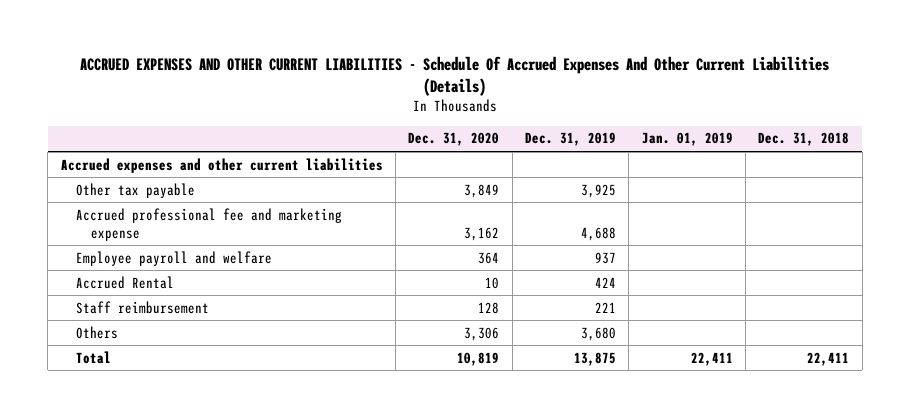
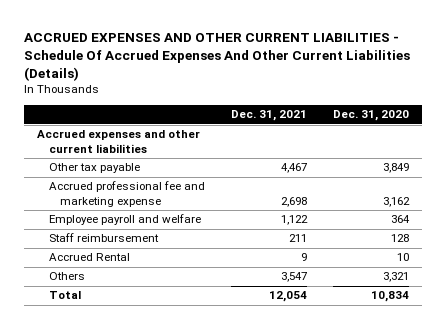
[524,132,616,147] Dec. 31, 2019 -> none
[641,132,733,147] Jan. 01, 2019 -> none
[758,132,850,147] Dec. 31, 2018 -> none
none -> [230,110,307,122] Dec. 31, 2021
[75,275,174,289] Accrued Rental -> [48,253,130,262] Accrued Rental
[464,326,500,341] 3,306 -> [383,272,410,283] 3,321
[457,351,500,366] 10,819 -> [371,291,410,303] 10,834

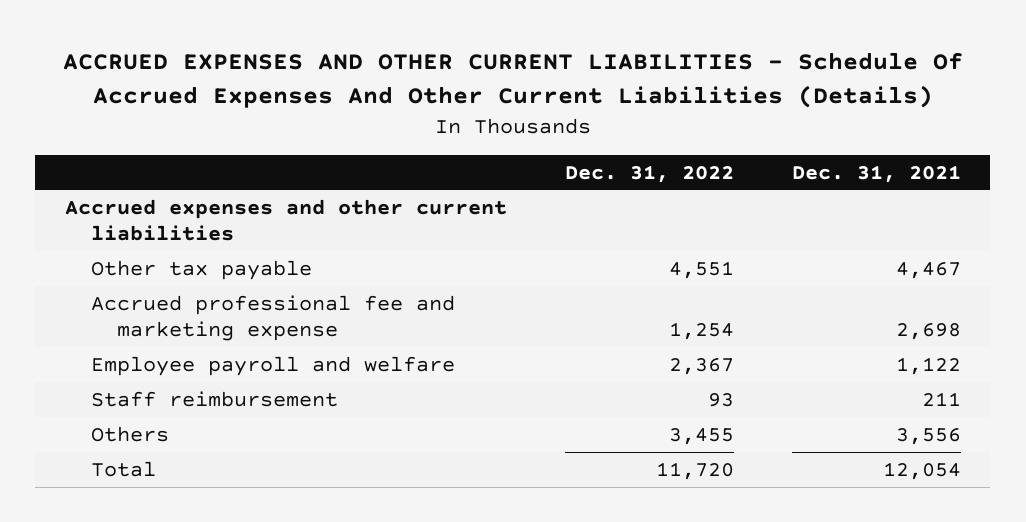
[333,110,410,122] Dec. 31, 2020 -> none
none -> [564,164,734,183] Dec. 31, 2022
[48,253,130,262] Accrued Rental -> none
[280,272,307,283] 3,547 -> [896,427,962,445] 3,556

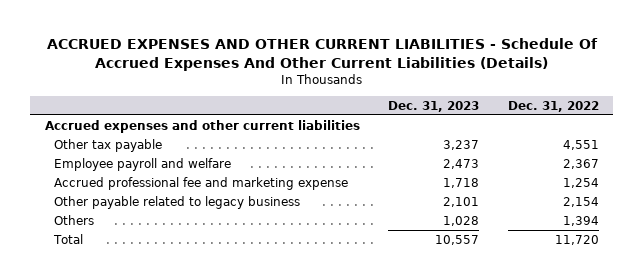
[792,164,962,183] Dec. 31, 2021 -> none
none -> [388,100,480,112] Dec. 31, 2023
[91,390,339,407] Staff reimbursement -> none
[91,294,456,341] Accrued professional fee and marketing expense -> [54,176,349,190] Accrued professional fee and marketing expense
none -> [54,195,301,209] Other payable related to legacy business
[668,427,734,445] 3,455 -> [563,215,600,226] 1,394

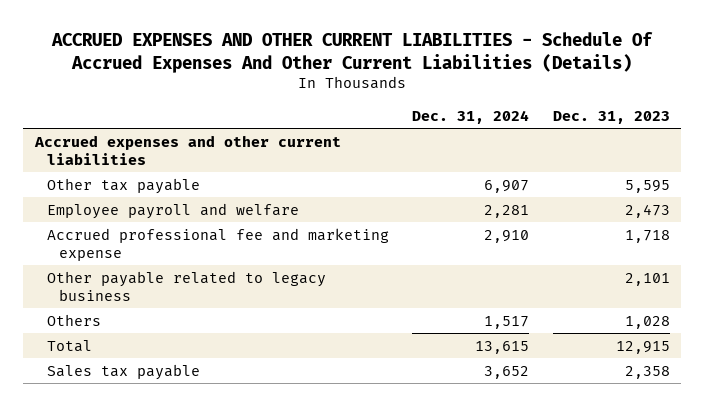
[508,100,600,112] Dec. 31, 2022 -> none
none -> [412,109,530,124] Dec. 31, 2024
[443,139,480,150] 3,237 -> [624,179,670,193] 5,595
[435,234,480,245] 10,557 -> [615,340,670,354] 12,915
none -> [47,363,201,380] Sales tax payable

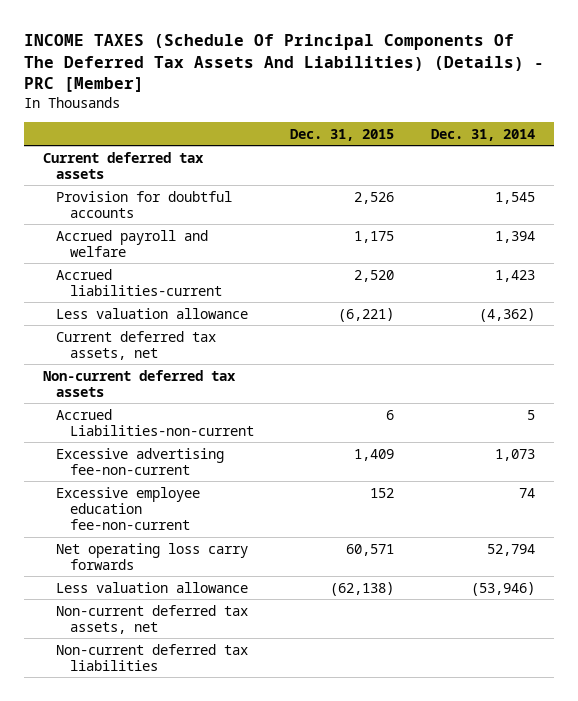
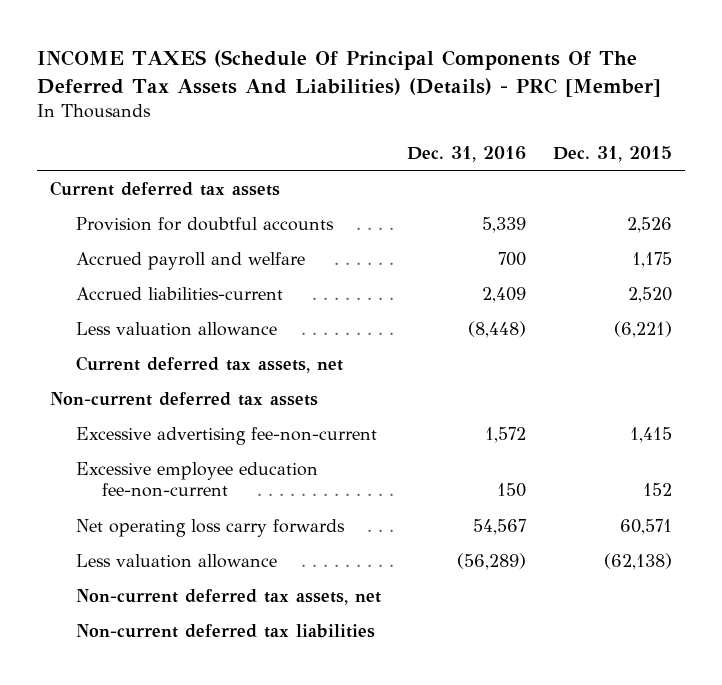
[431,128,536,141] Dec. 31, 2014 -> none
none -> [407,145,527,162] Dec. 31, 2016
[56,408,254,436] Accrued Liabilities-non-current -> none
[354,448,395,461] 1,409 -> [629,426,672,443] 1,415

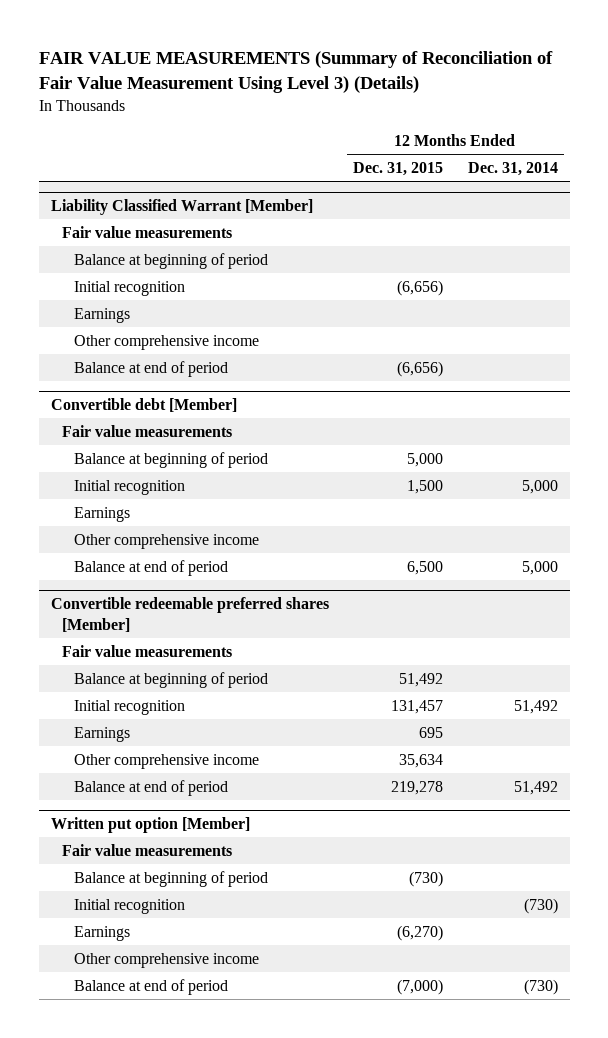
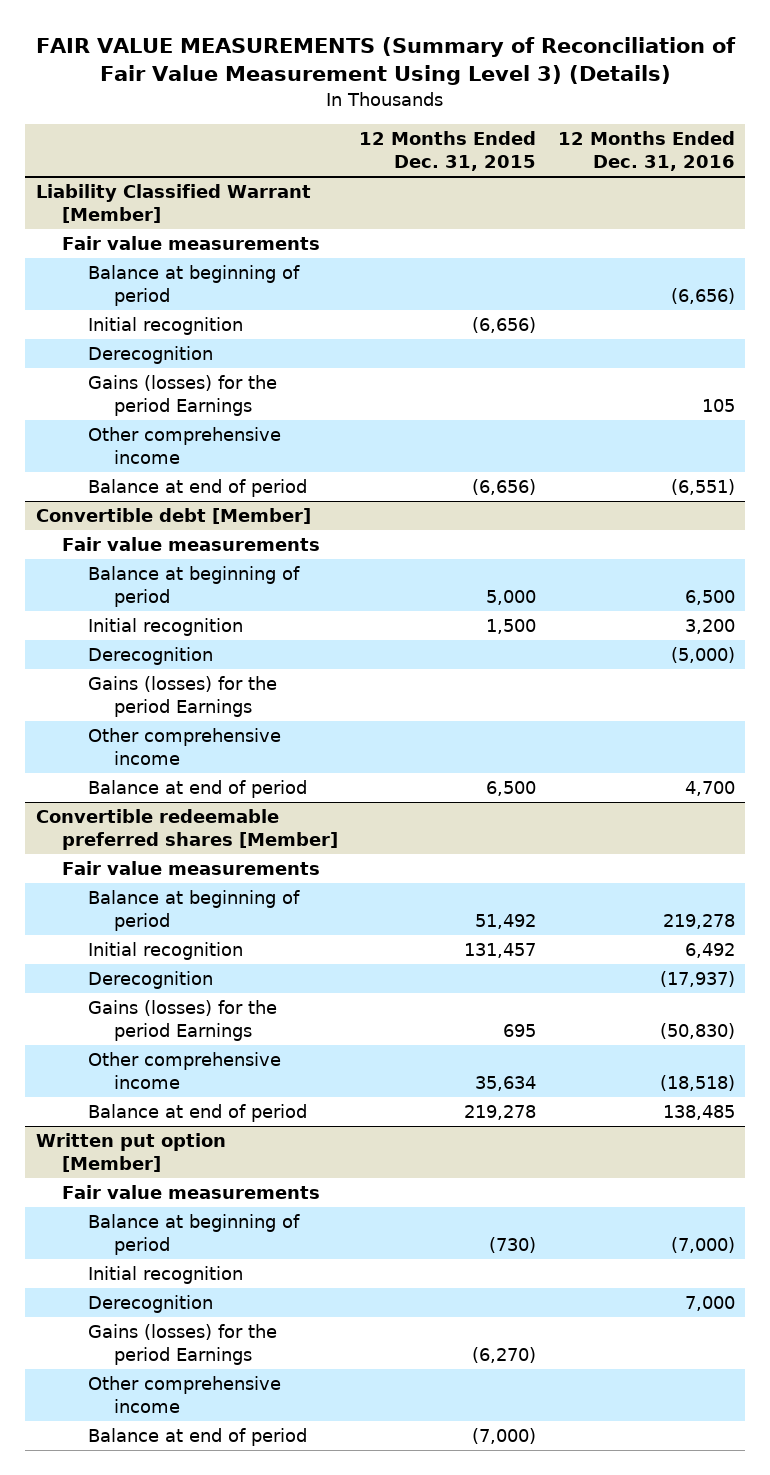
[467,161,558,176] Dec. 31, 2014 -> none
none -> [557,131,735,172] 12 Months Ended Dec. 31, 2016
none -> [87,346,213,365] Derecognition
[73,307,130,323] Earnings -> [87,375,277,417] Gains (losses) for the period Earnings
none -> [87,647,213,666] Derecognition
[73,506,130,522] Earnings -> [87,676,277,718] Gains (losses) for the period Earnings
none -> [87,971,213,990] Derecognition
[73,726,130,742] Earnings -> [87,1000,277,1042] Gains (losses) for the period Earnings
none -> [87,1295,213,1314] Derecognition
[73,925,130,941] Earnings -> [87,1324,277,1366] Gains (losses) for the period Earnings

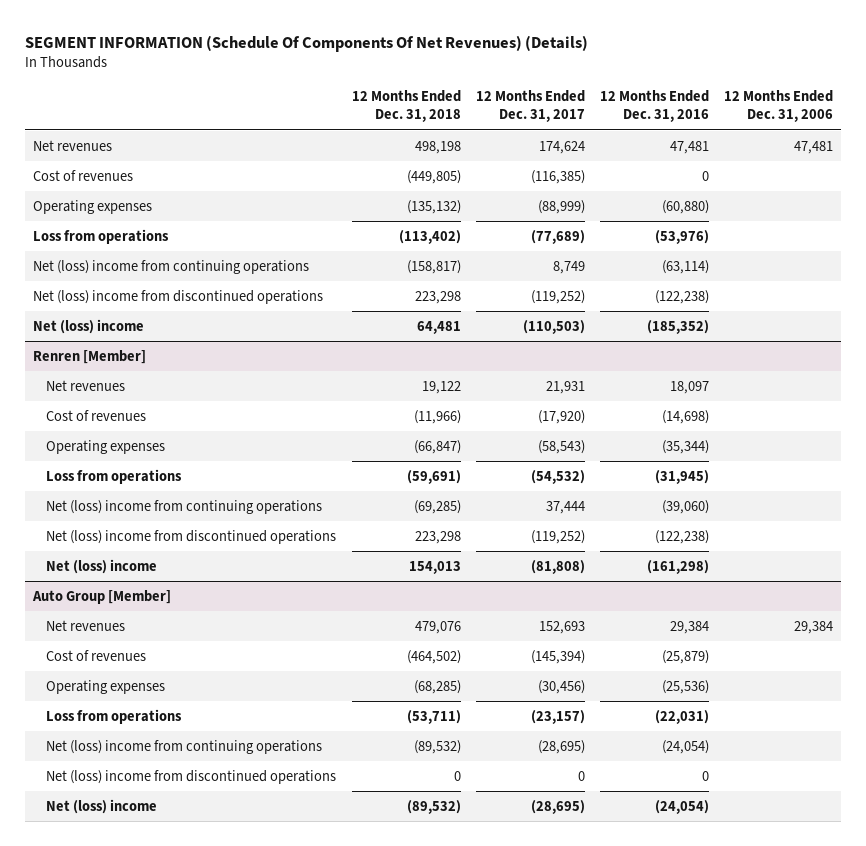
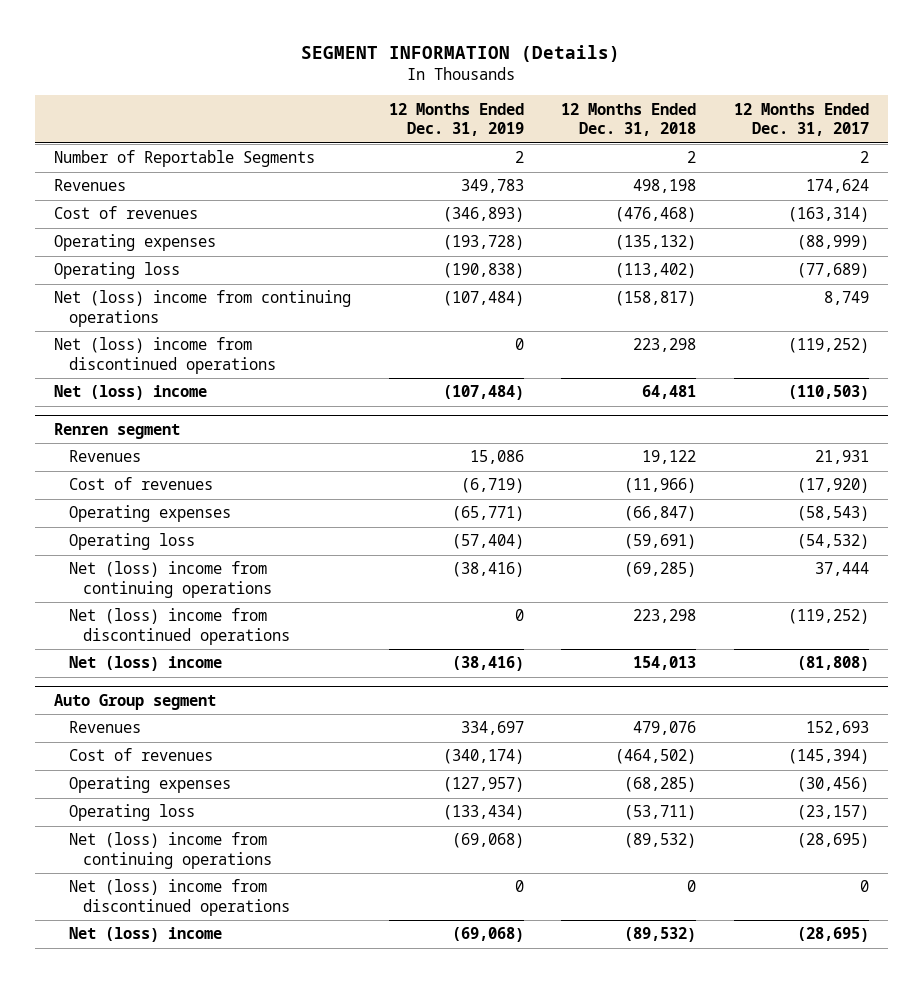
[25,34,589,52] SEGMENT INFORMATION (Schedule Of Components Of Net Revenues) (Details) -> [301,45,621,63] SEGMENT INFORMATION (Details)
[600,90,710,123] 12 Months Ended Dec. 31, 2016 -> none
[724,90,834,123] 12 Months Ended Dec. 31, 2006 -> none
none -> [388,102,524,137] 12 Months Ended Dec. 31, 2019
none -> [54,150,316,168] Number of Reportable Segments
[32,139,112,151] Net revenues -> [54,179,127,192] Revenues
[406,169,461,184] (449,805) -> [615,207,697,223] (476,468)
[530,169,585,184] (116,385) -> [787,207,869,223] (163,314)
[32,228,169,244] Loss from operations -> [54,262,181,280] Operating loss
[32,349,146,364] Renren [Member] -> [54,423,181,440] Renren segment
[46,379,126,391] Net revenues -> [68,450,141,463] Revenues
[46,468,183,484] Loss from operations -> [68,533,195,551] Operating loss
[31,589,171,604] Auto Group [Member] -> [54,694,217,711] Auto Group segment
[46,619,126,631] Net revenues -> [68,721,141,734] Revenues
[46,708,183,724] Loss from operations -> [68,804,195,822] Operating loss

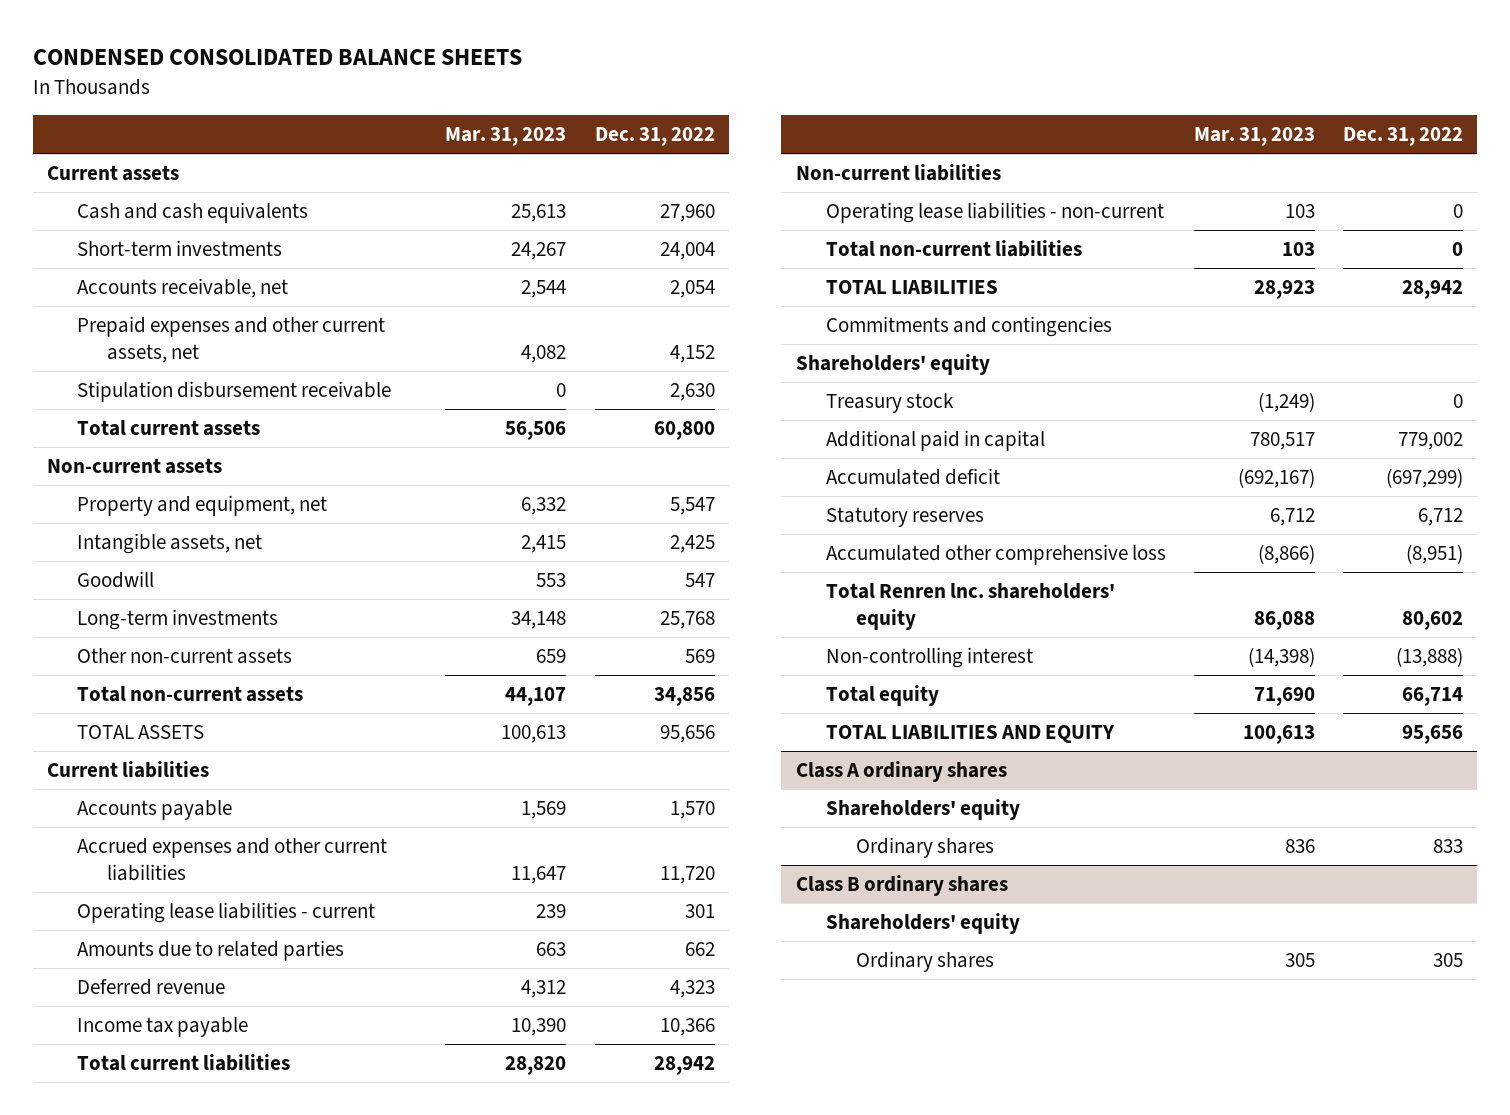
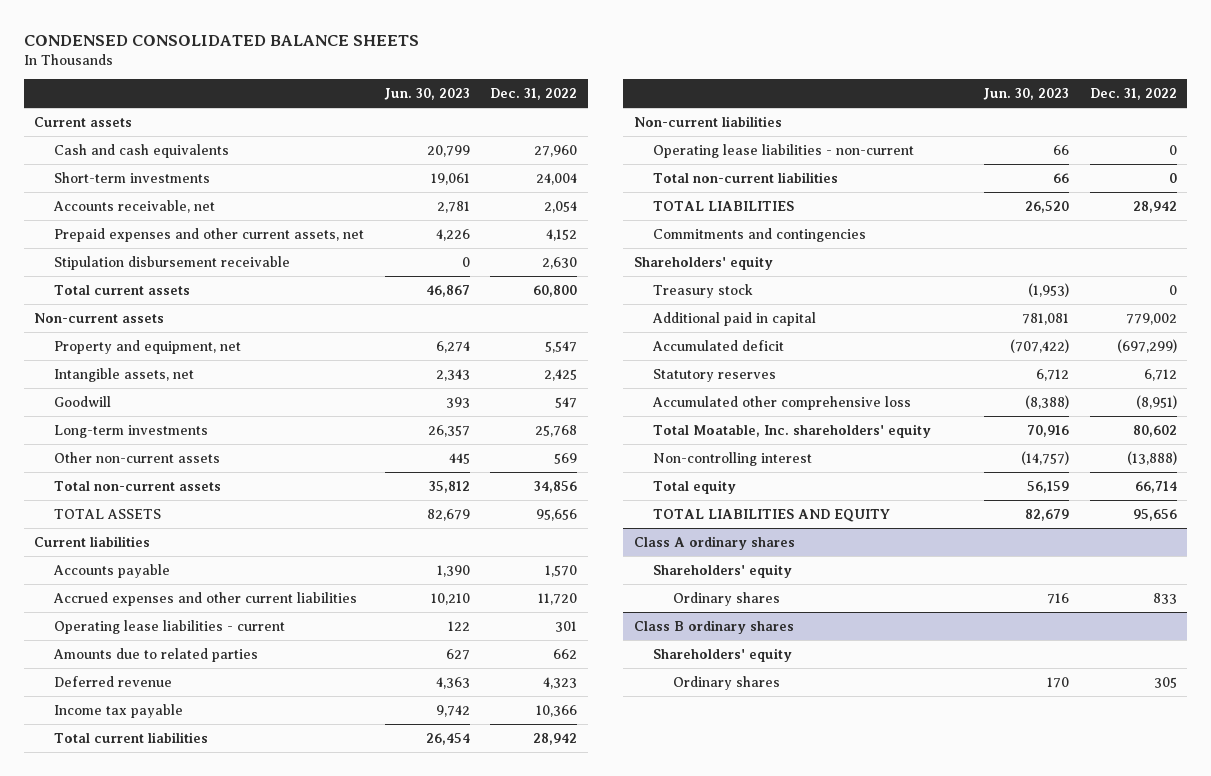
[445,127,567,147] Mar. 31, 2023 -> none
none -> [383,88,470,101] Jun. 30, 2023
[825,583,1115,630] Total Renren lnc. shareholders' equity -> [653,423,932,438] Total Moatable, Inc. shareholders' equity

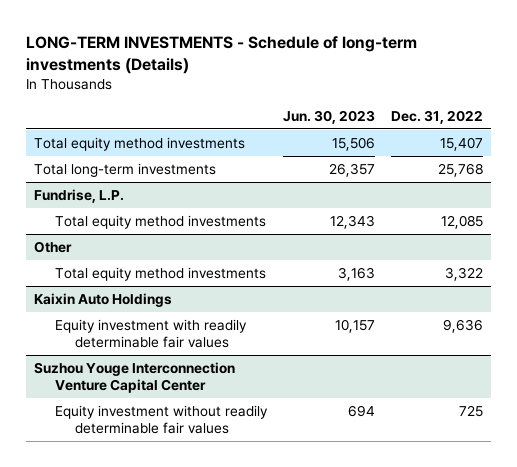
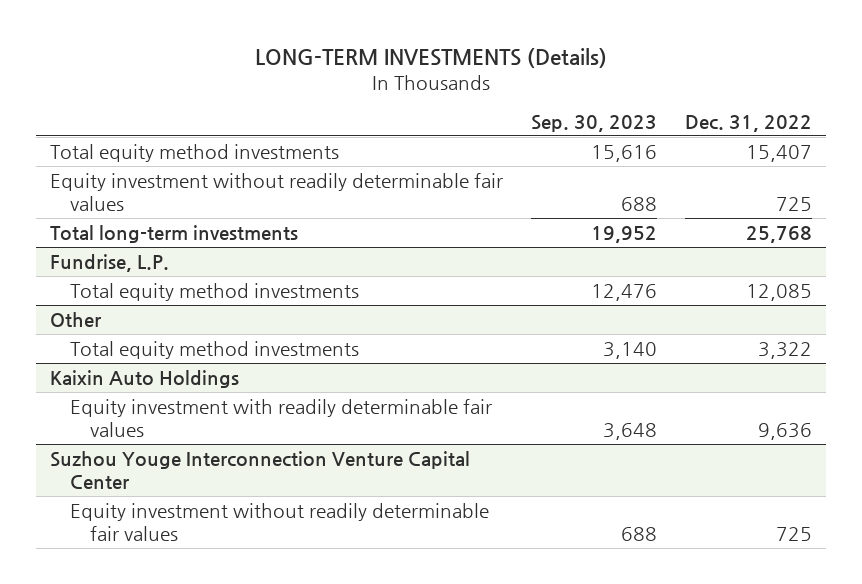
[26,35,418,74] LONG-TERM INVESTMENTS - Schedule of long-term investments (Details) -> [254,48,607,69] LONG-TERM INVESTMENTS (Details)
[282,109,375,124] Jun. 30, 2023 -> none
none -> [530,114,657,132] Sep. 30, 2023
none -> [49,172,503,212] Equity investment without readily determinable fair values

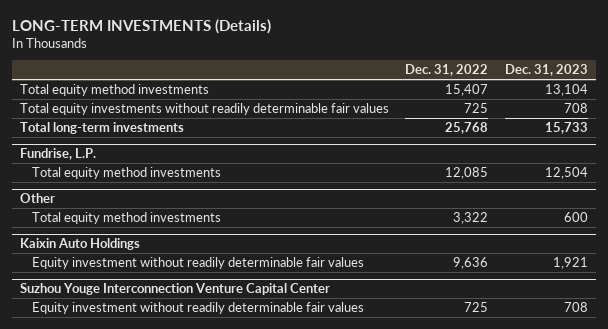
[530,114,657,132] Sep. 30, 2023 -> none
none -> [505,64,589,77] Dec. 31, 2023
[49,172,503,212] Equity investment without readily determinable fair values -> [19,102,389,115] Total equity investments without readily determinable fair values
[70,398,493,438] Equity investment with readily determinable fair values -> [31,256,364,269] Equity investment without readily determinable fair values

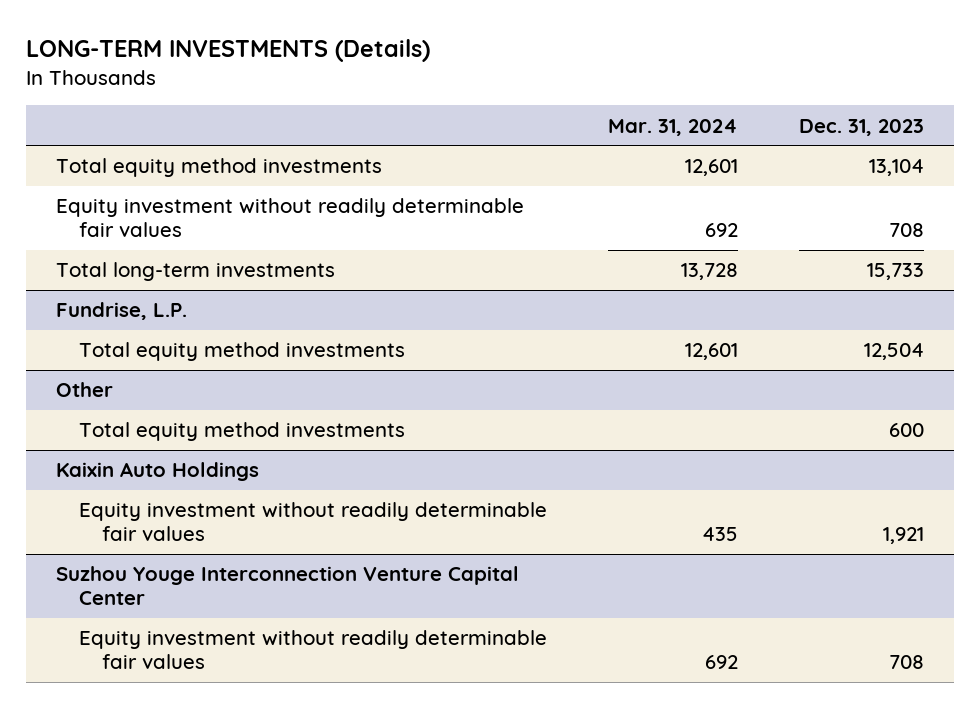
[405,64,489,77] Dec. 31, 2022 -> none
none -> [607,118,738,136] Mar. 31, 2024
[19,102,389,115] Total equity investments without readily determinable fair values -> [56,198,525,238] Equity investment without readily determinable fair values

